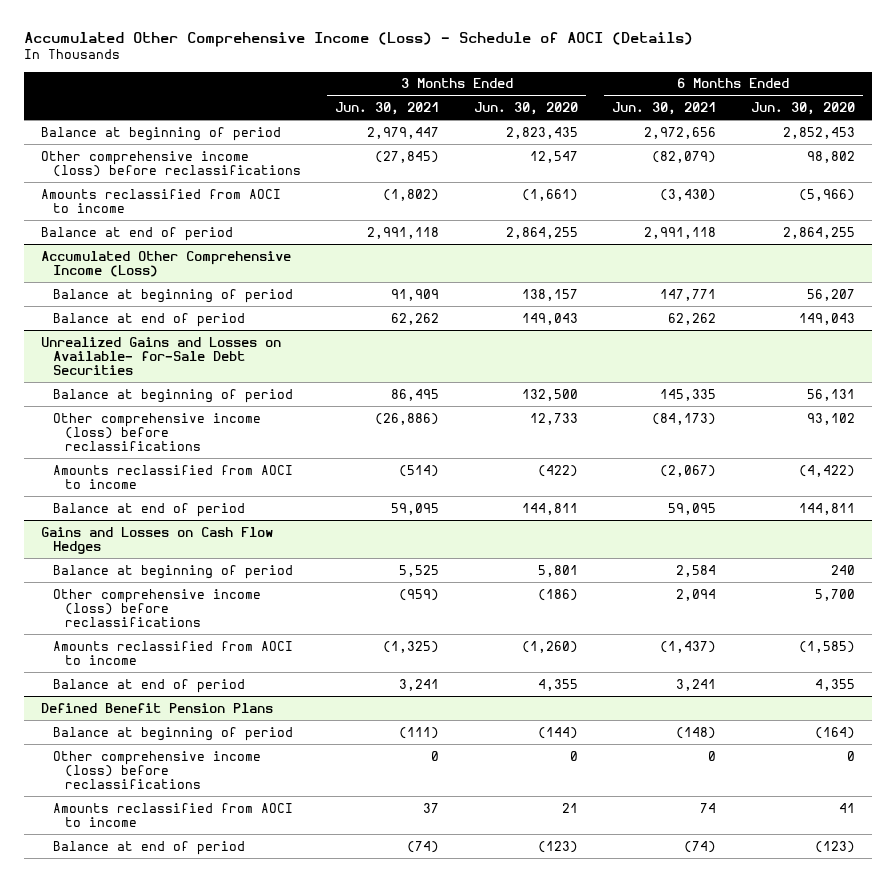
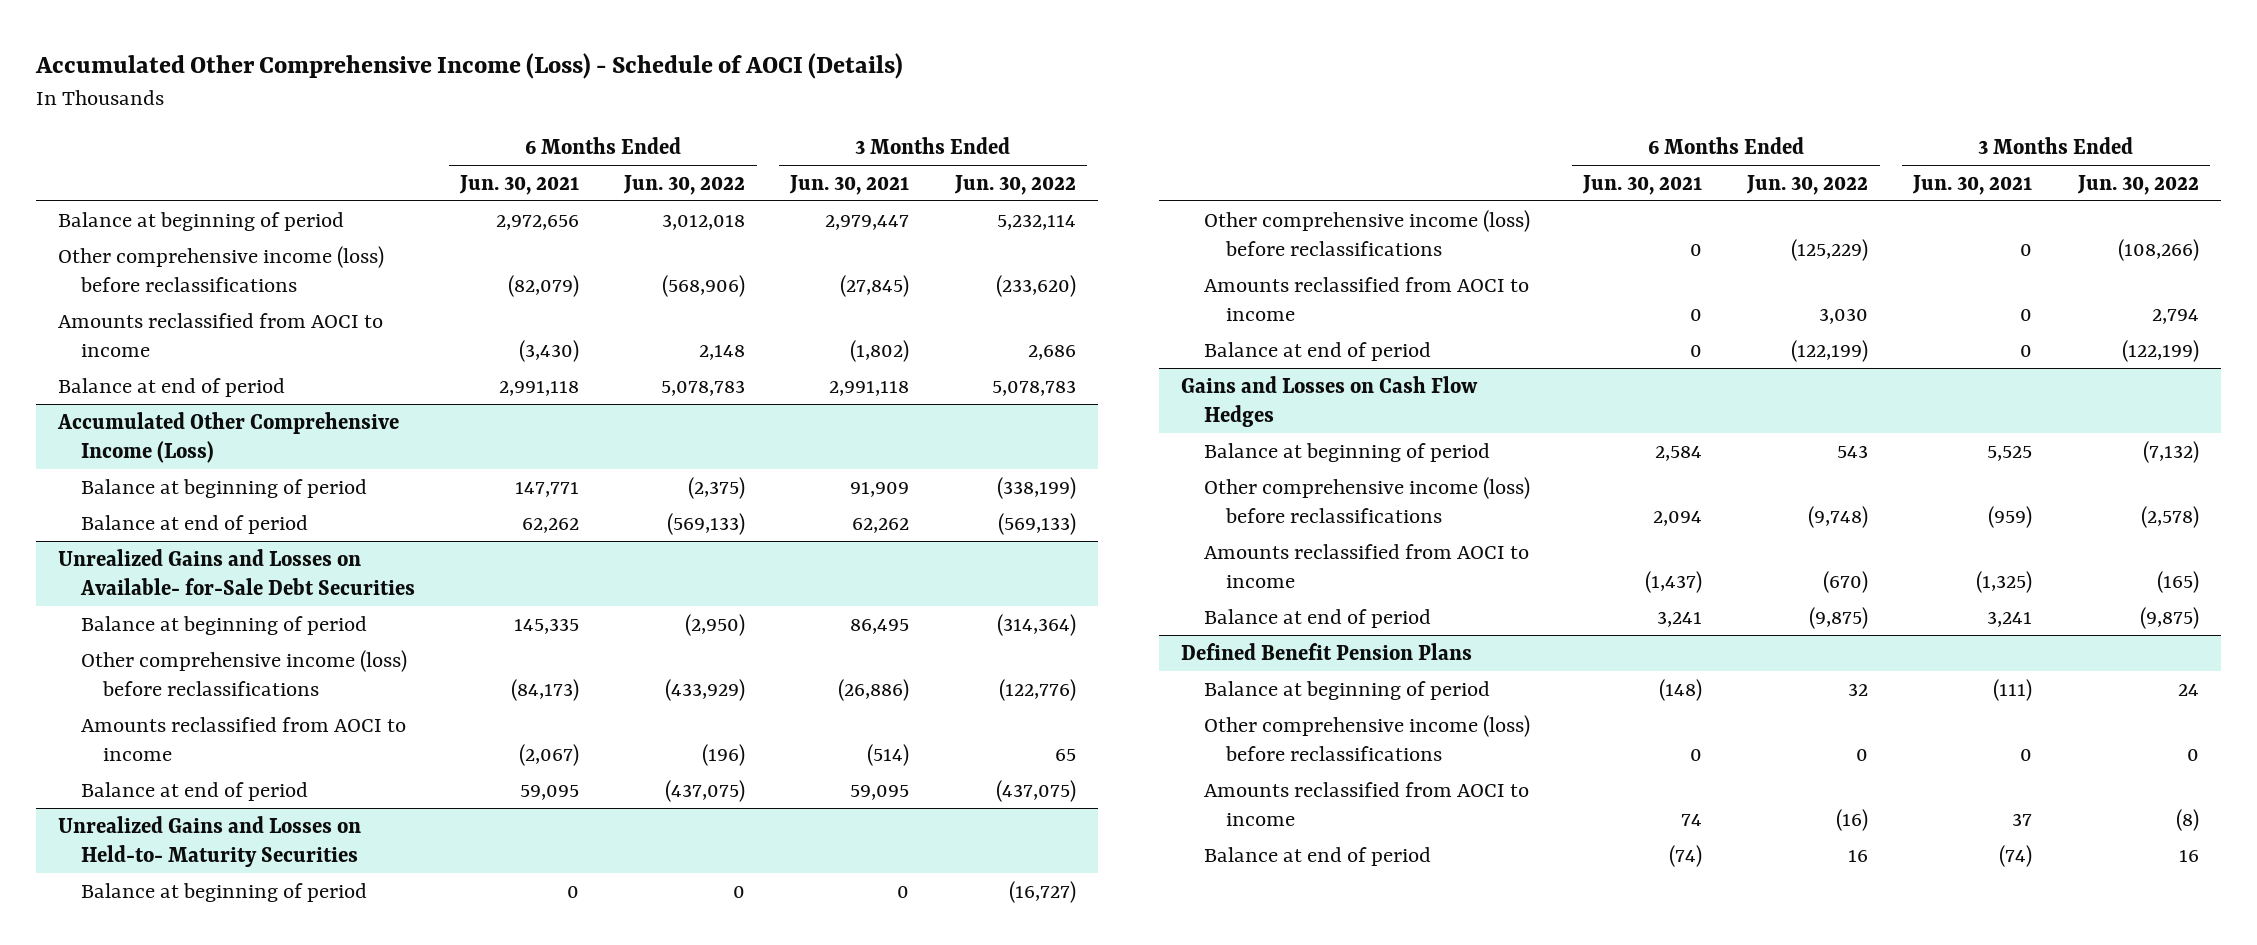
[473,102,578,116] Jun. 30, 2020 -> none
[750,102,855,116] Jun. 30, 2020 -> none
none -> [623,174,746,195] Jun. 30, 2022
none -> [953,174,1076,195] Jun. 30, 2022
none -> [58,815,362,867] Unrealized Gains and Losses on Held-to- Maturity Securities
none -> [80,882,367,902] Balance at beginning of period
none -> [1203,209,1530,256] Other comprehensive income (loss) before reclassifications
none -> [1203,276,1529,321] Amounts reclassified from AOCI to income
none -> [1203,341,1431,361] Balance at end of period

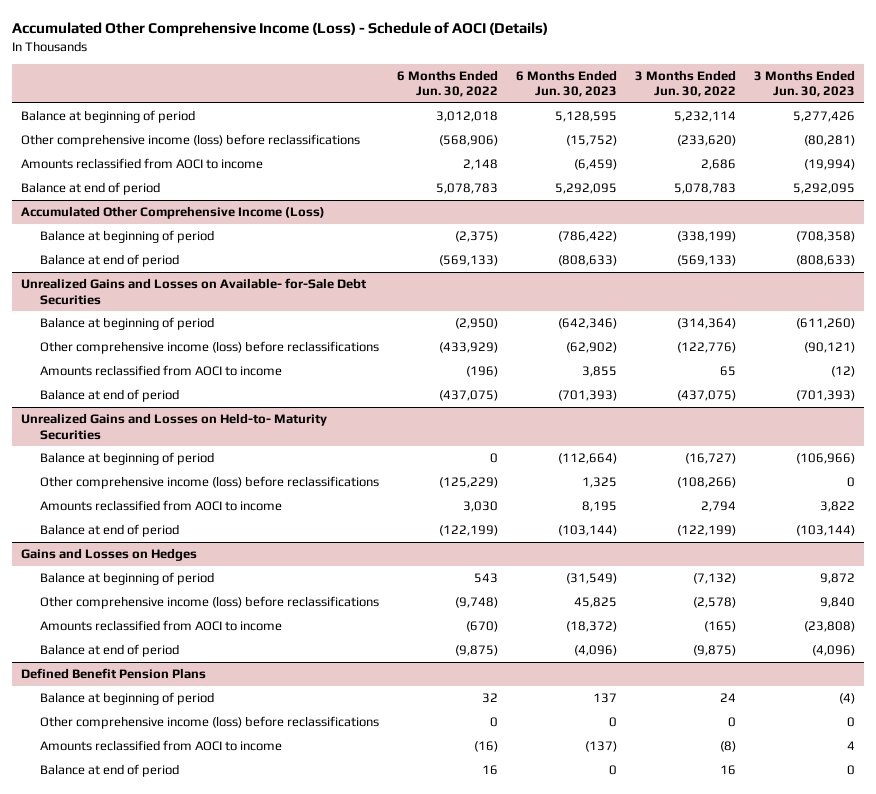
[458,174,579,195] Jun. 30, 2021 -> none
[789,174,910,195] Jun. 30, 2021 -> none
none -> [516,69,618,98] 6 Months Ended Jun. 30, 2023
none -> [754,69,856,98] 3 Months Ended Jun. 30, 2023
[1181,375,1479,427] Gains and Losses on Cash Flow Hedges -> [21,548,198,562] Gains and Losses on Hedges

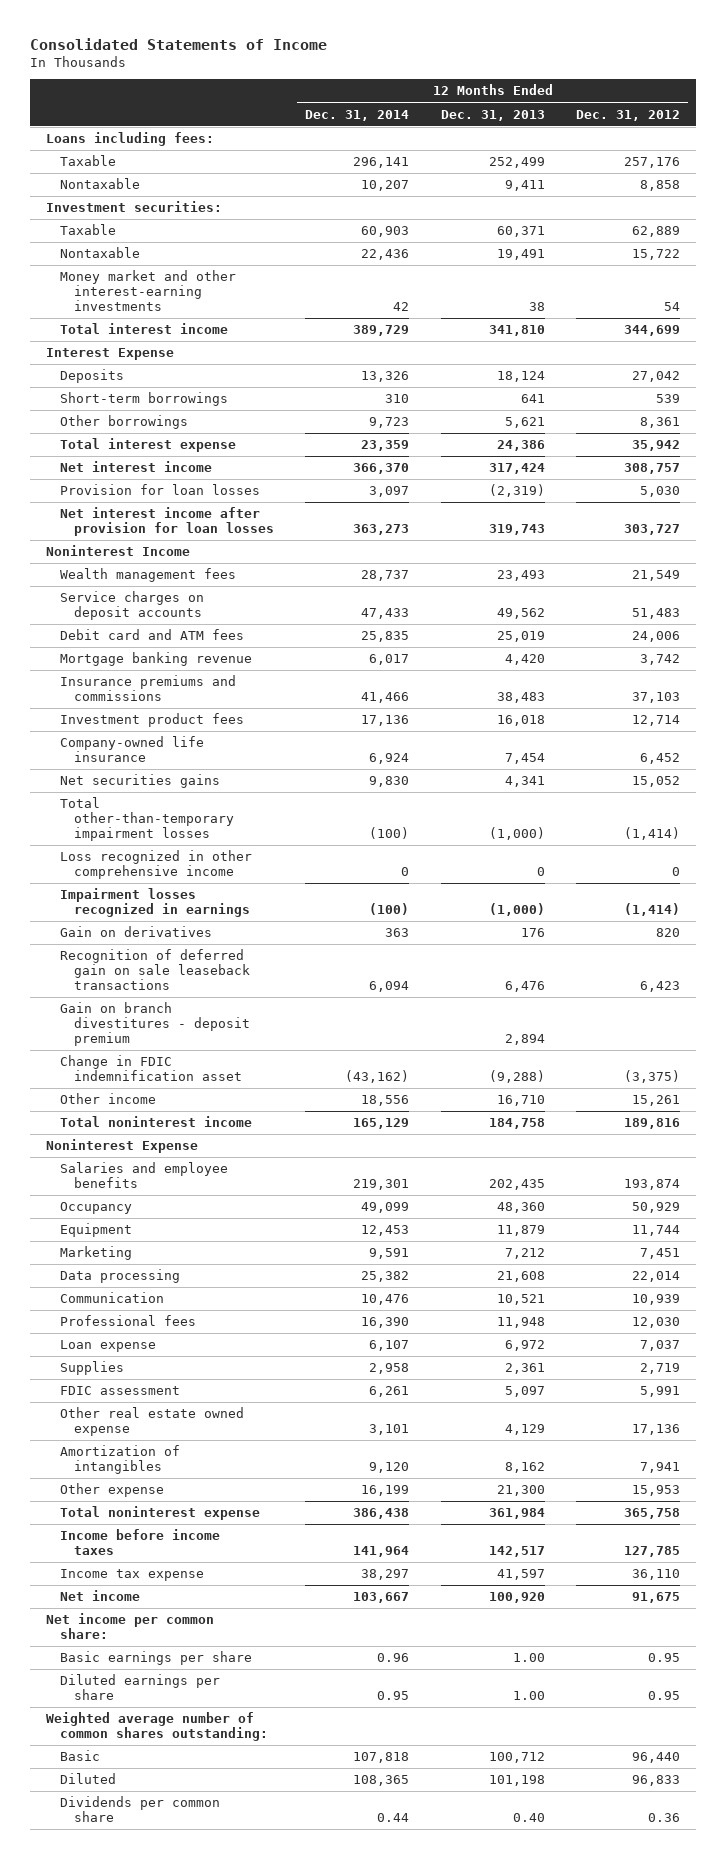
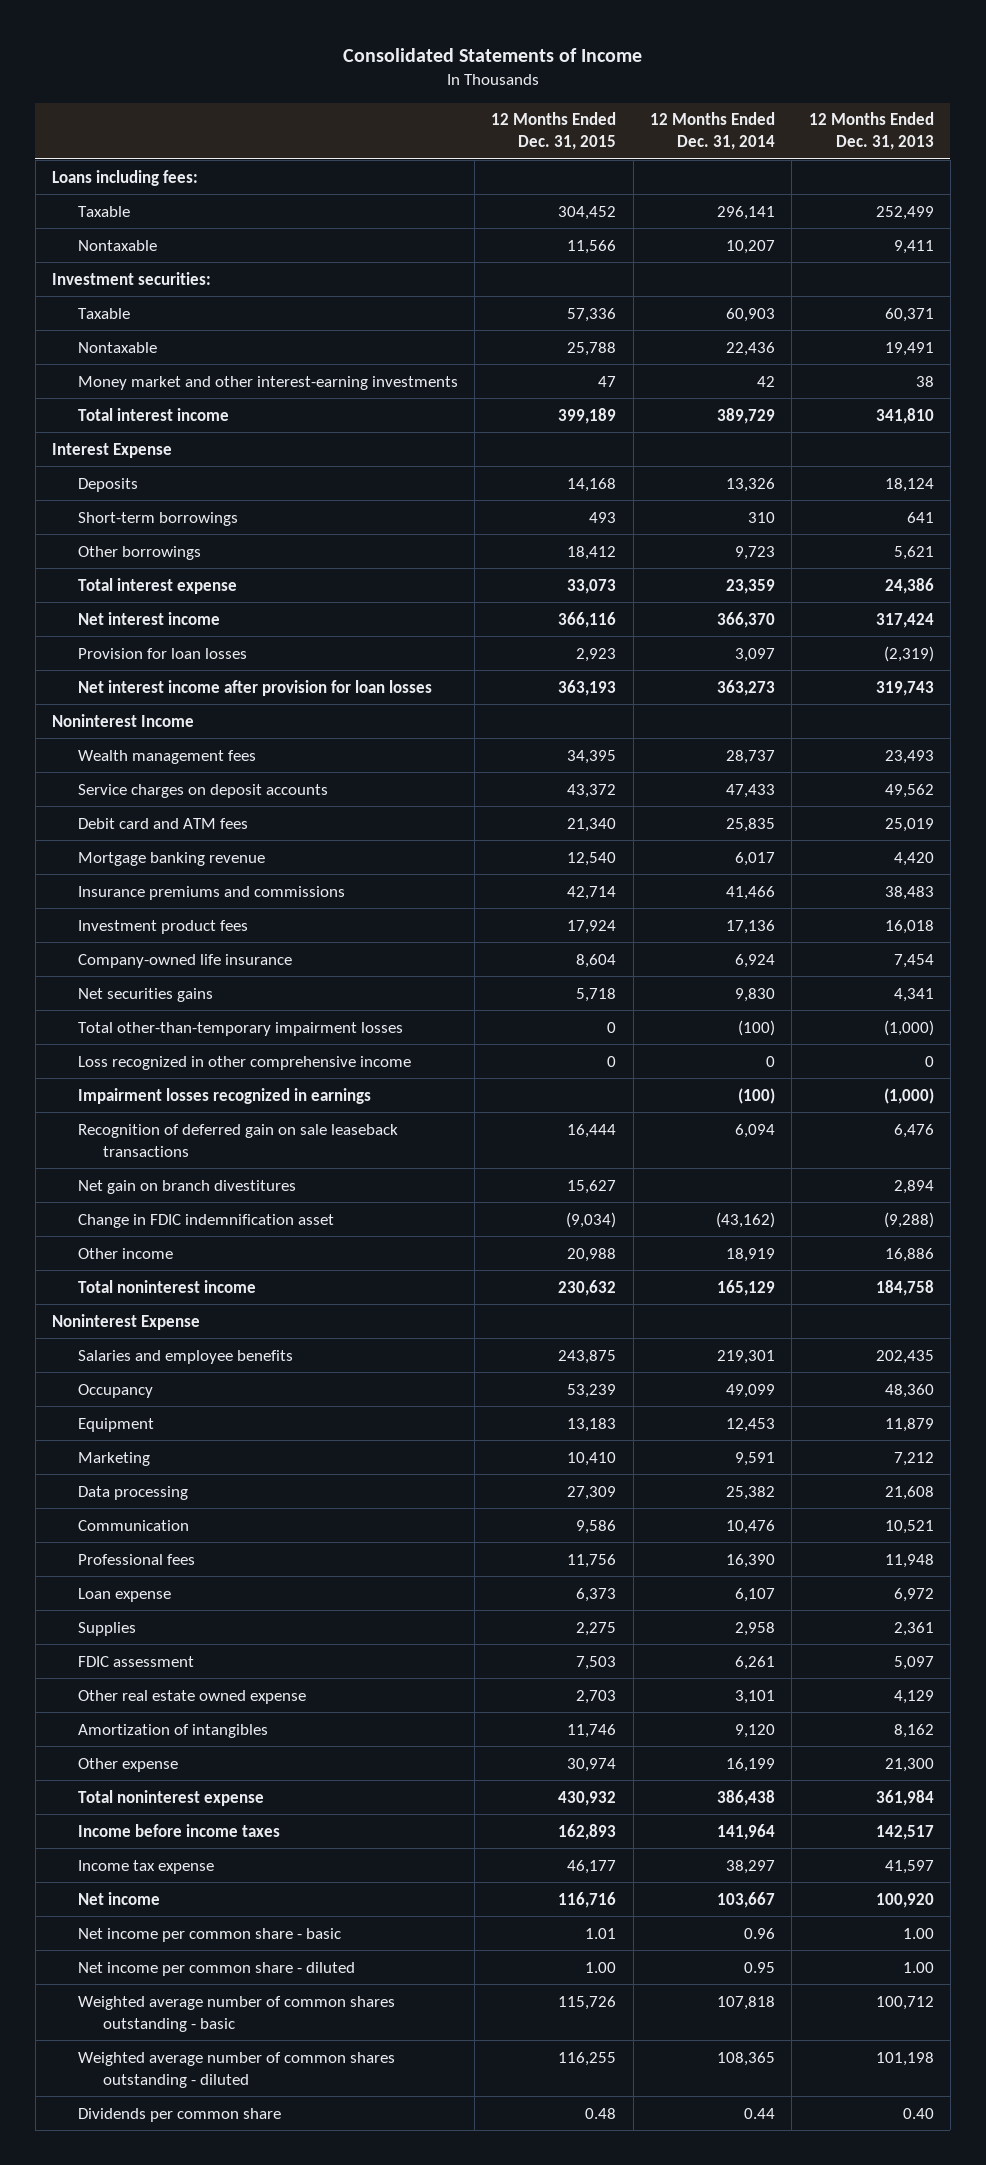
[576,109,681,121] Dec. 31, 2012 -> none
none -> [491,112,617,151] 12 Months Ended Dec. 31, 2015
[59,926,212,938] Gain on derivatives -> none
[59,1002,250,1047] Gain on branch divestitures - deposit premium -> [77,1179,296,1194] Net gain on branch divestitures
[361,1095,410,1107] 18,556 -> [725,1247,775,1262] 18,919
[496,1095,545,1107] 16,710 -> [884,1247,934,1262] 16,886
[46,1613,215,1640] Net income per common share: -> none
[46,1712,268,1742] Weighted average number of common shares outstanding: -> none
[59,1651,252,1666] Basic earnings per share -> [77,1927,341,1942] Net income per common share - basic
[59,1674,220,1701] Diluted earnings per share -> [77,1961,355,1976] Net income per common share - diluted
[59,1750,100,1762] Basic -> [77,1995,395,2032] Weighted average number of common shares outstanding - basic
[59,1773,116,1785] Diluted -> [77,2051,395,2088] Weighted average number of common shares outstanding - diluted

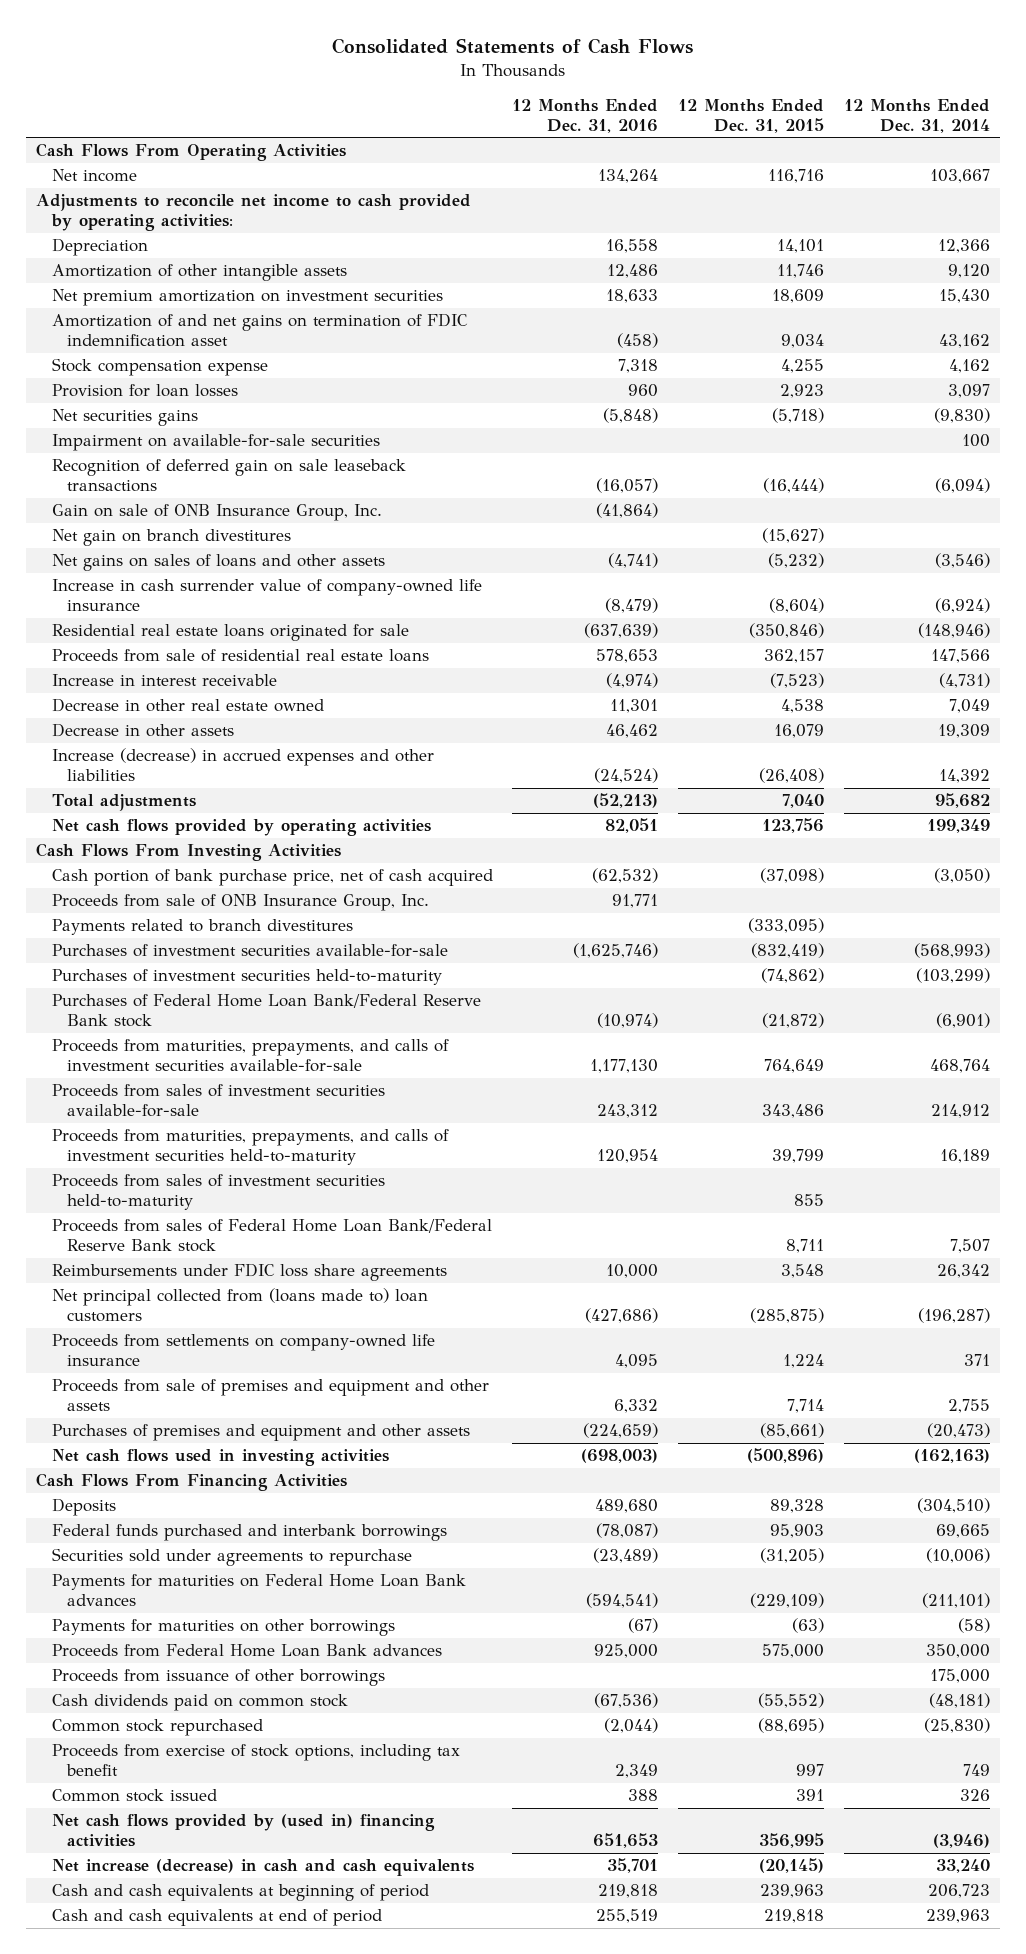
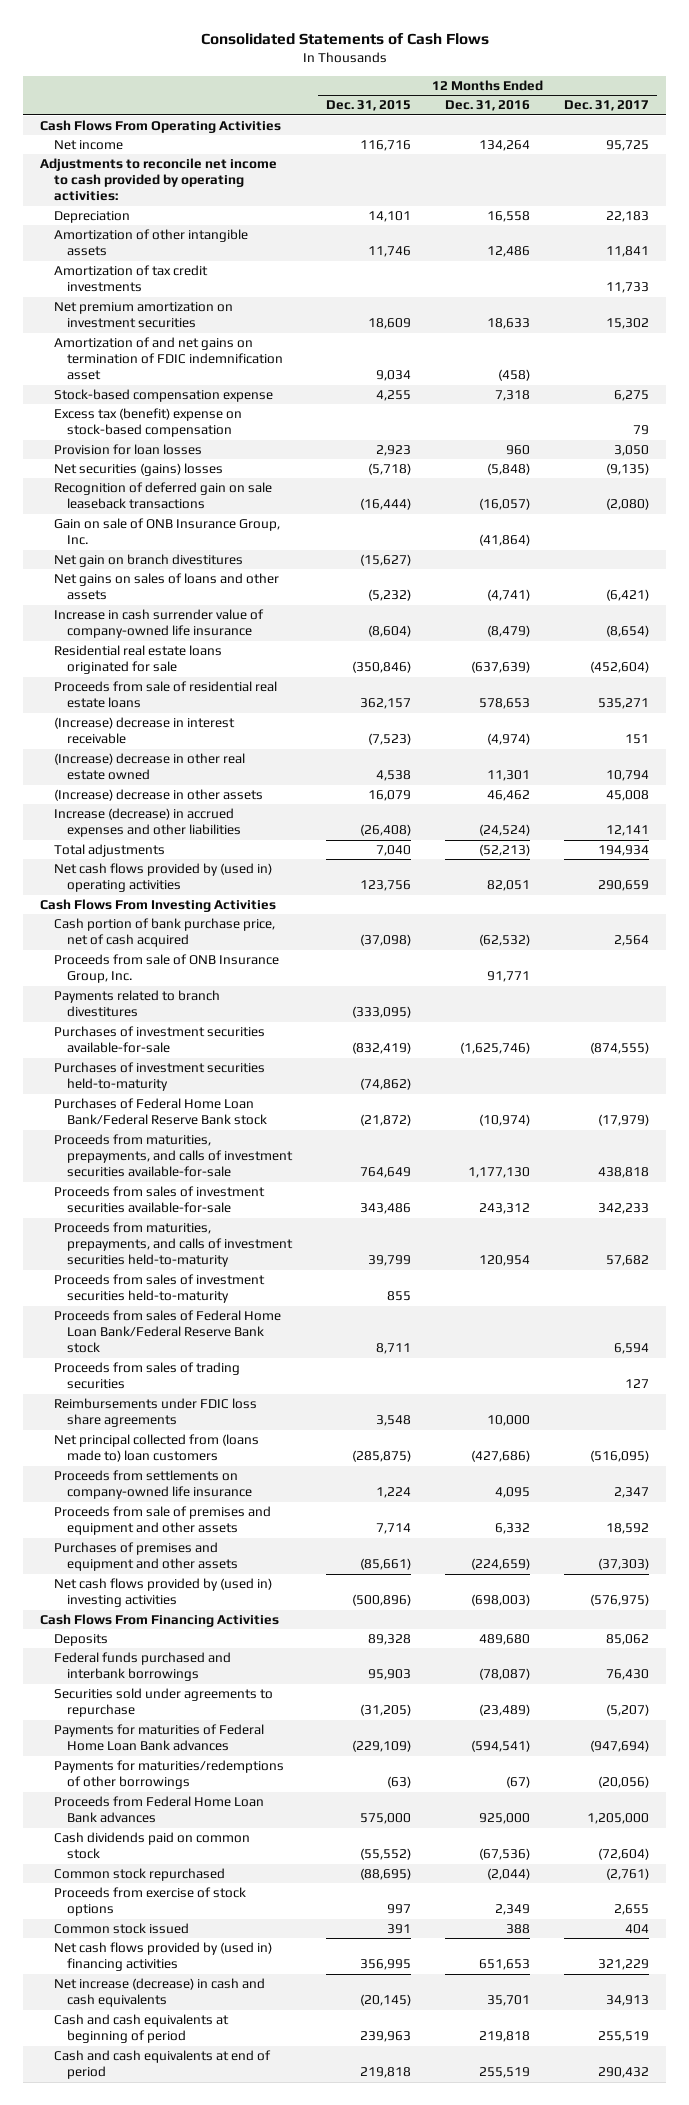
[843,99,990,133] 12 Months Ended Dec. 31, 2014 -> none
none -> [563,100,649,112] Dec. 31, 2017
none -> [53,265,208,293] Amortization of tax credit investments
[51,358,268,377] Stock compensation expense -> [53,389,273,403] Stock-based compensation expense
none -> [53,408,242,438] Excess tax (benefit) expense on stock-based compensation
[51,434,380,452] Impairment on available-for-sale securities -> none
[51,409,198,427] Net securities gains -> [53,463,223,477] Net securities (gains) losses
[51,674,277,687] Increase in interest receivable -> [53,717,235,745] (Increase) decrease in interest receivable
[51,698,324,713] Decrease in other real estate owned -> [53,753,245,781] (Increase) decrease in other real estate owned
[51,723,234,738] Decrease in other assets -> [53,789,263,802] (Increase) decrease in other assets
[51,819,431,837] Net cash flows provided by operating activities -> [53,863,272,893] Net cash flows provided by (used in) operating activities
none -> [53,1362,240,1390] Proceeds from sales of trading securities
[51,1449,389,1467] Net cash flows used in investing activities -> [53,1578,272,1608] Net cash flows provided by (used in) investing activities
[51,1574,466,1607] Payments for maturities on Federal Home Loan Bank advances -> [53,1724,264,1752] Payments for maturities of Federal Home Loan Bank advances
[51,1619,395,1637] Payments for maturities on other borrowings -> [53,1760,284,1790] Payments for maturities/redemptions of other borrowings
[51,1669,385,1687] Proceeds from issuance of other borrowings -> none
[51,1744,460,1777] Proceeds from exercise of stock options, including tax benefit -> [53,1887,246,1917] Proceeds from exercise of stock options

